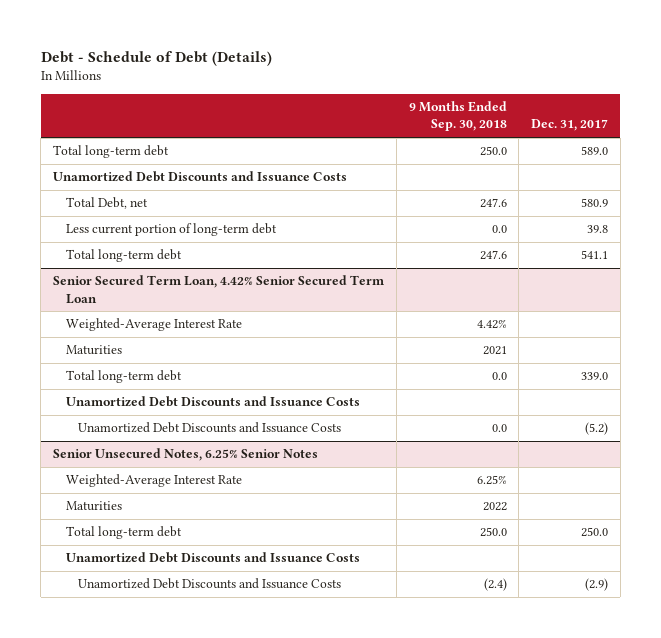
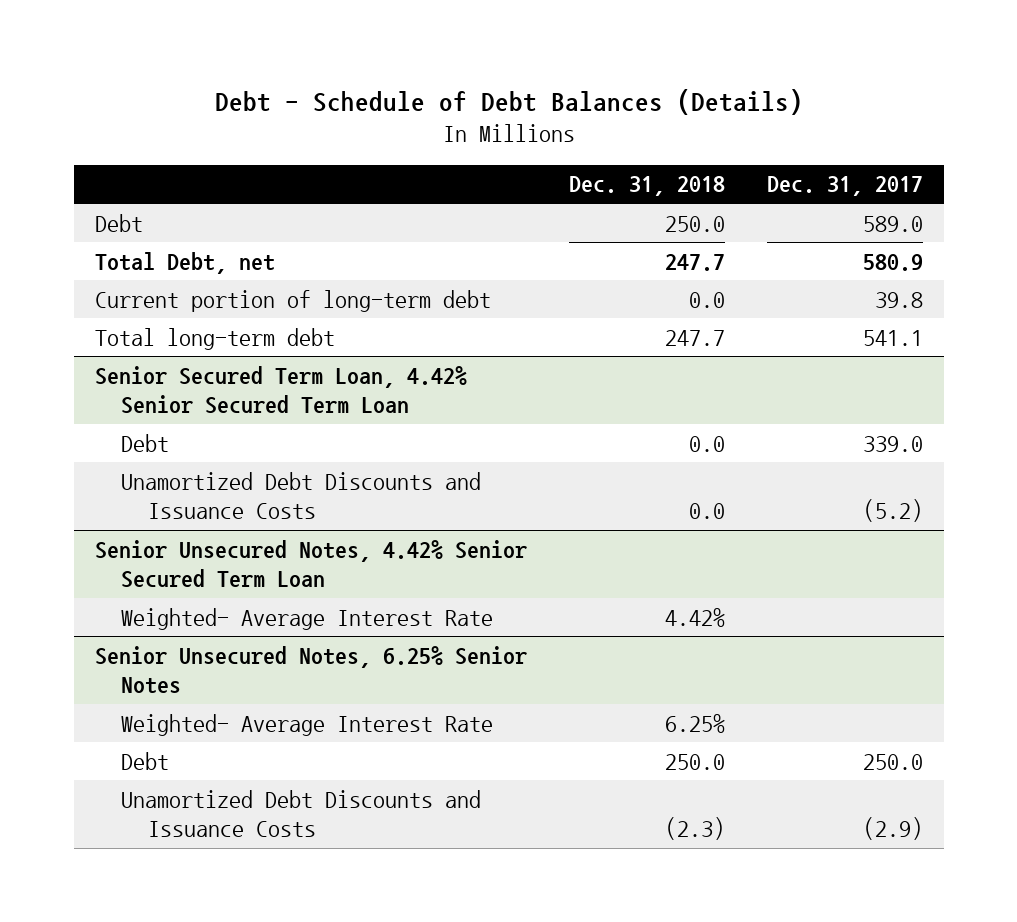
[40,50,272,66] Debt - Schedule of Debt (Details) -> [214,88,803,115] Debt - Schedule of Debt Balances (Details)
[408,101,507,132] 9 Months Ended Sep. 30, 2018 -> none
none -> [568,176,725,197] Dec. 31, 2018
[53,171,348,183] Unamortized Debt Discounts and Issuance Costs -> none
[53,145,170,159] Total long-term debt -> [94,213,143,232] Debt
[65,223,277,237] Less current portion of long-term debt -> [94,289,491,312] Current portion of long-term debt
[65,318,242,332] Weighted-Average Interest Rate -> none
[65,345,122,356] Maturities -> none
[65,396,360,408] Unamortized Debt Discounts and Issuance Costs -> none
[65,370,182,384] Total long-term debt -> [121,433,170,452] Debt
none -> [94,539,527,589] Senior Unsecured Notes, 4.42% Senior Secured Term Loan
none -> [121,607,494,630] Weighted- Average Interest Rate
[65,501,122,512] Maturities -> none
[65,552,360,564] Unamortized Debt Discounts and Issuance Costs -> none
[65,474,242,488] Weighted-Average Interest Rate -> [121,713,494,736] Weighted- Average Interest Rate
[65,526,182,540] Total long-term debt -> [121,751,170,770] Debt

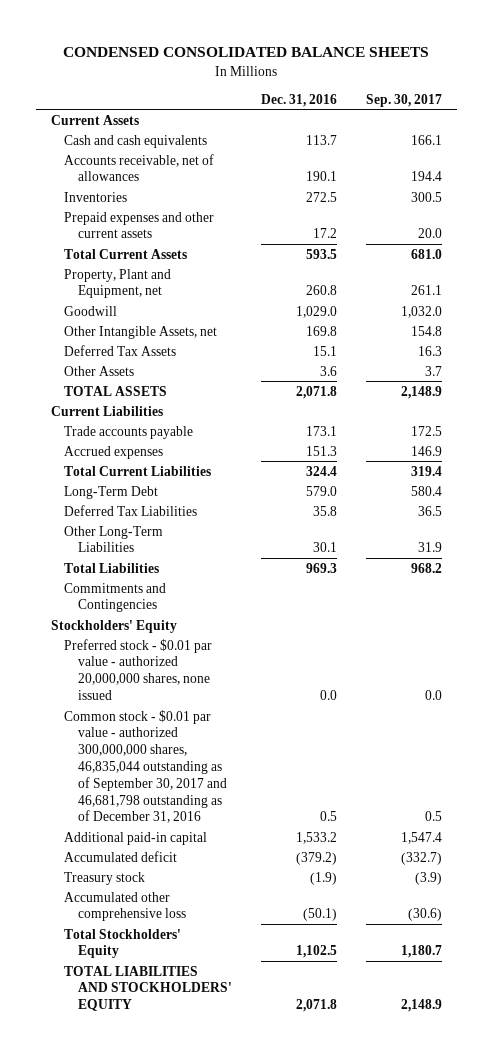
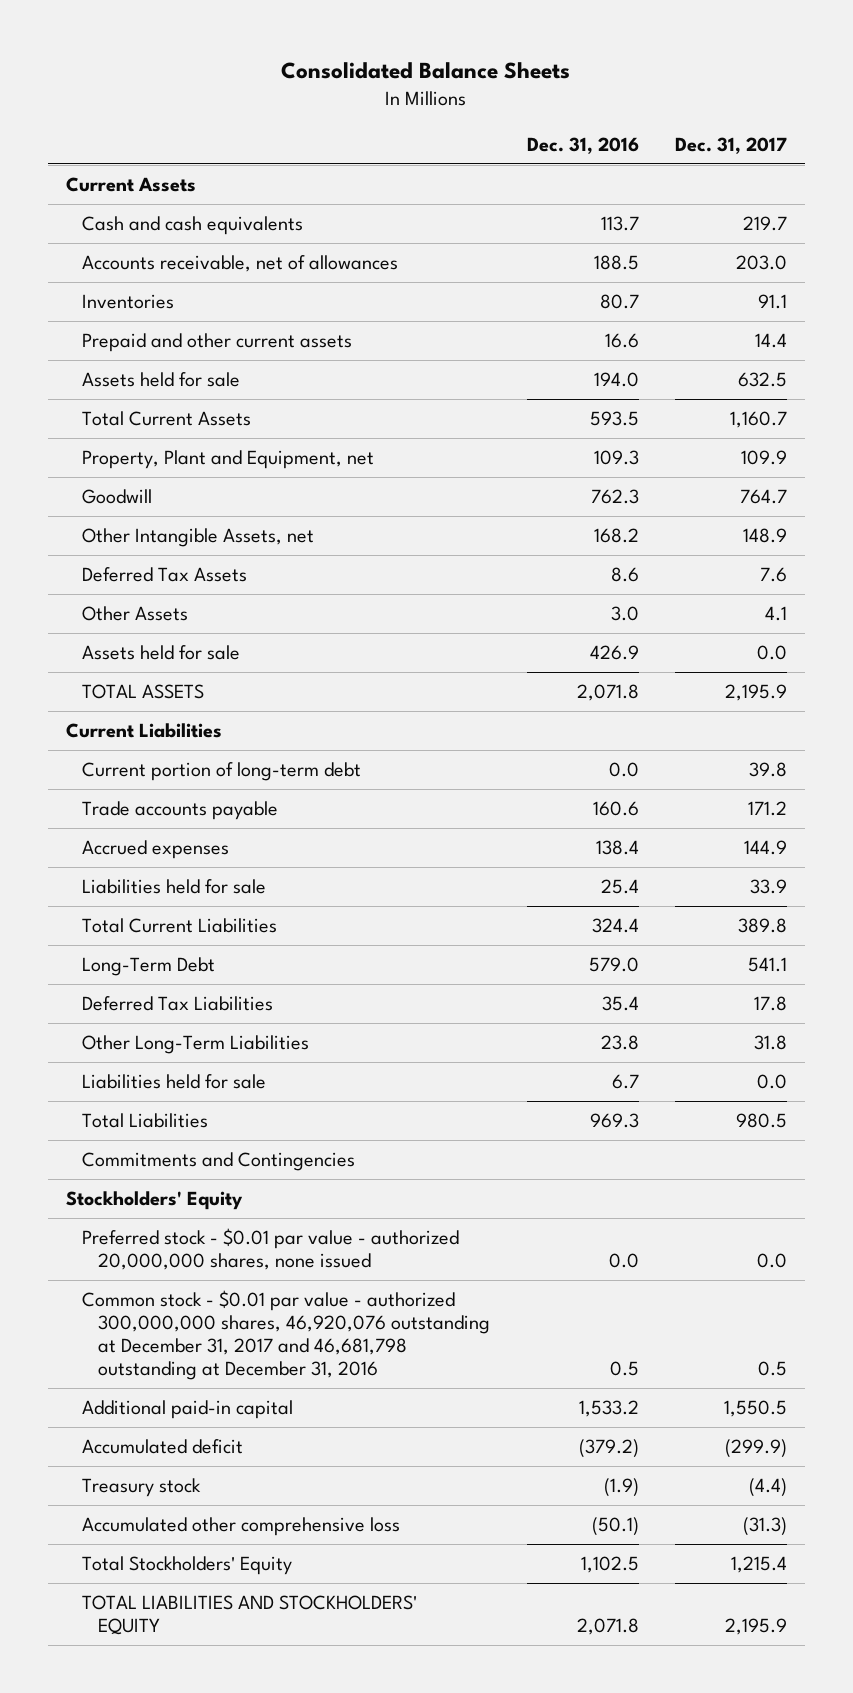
[63,47,430,58] CONDENSED CONSOLIDATED BALANCE SHEETS -> [281,62,571,80] Consolidated Balance Sheets
[366,93,443,107] Sep. 30, 2017 -> none
none -> [674,136,787,154] Dec. 31, 2017
[306,171,338,182] 190.1 -> [593,254,639,270] 188.5
[306,191,338,202] 272.5 -> [599,293,639,309] 80.7
[64,211,215,239] Prepaid expenses and other current assets -> [82,332,353,352] Prepaid and other current assets
[313,228,338,239] 17.2 -> [604,332,639,348] 16.6
none -> [82,371,241,387] Assets held for sale
[306,285,338,296] 260.8 -> [593,449,639,465] 109.3
[296,305,338,318] 1,029.0 -> [590,488,639,504] 762.3
[306,325,338,336] 169.8 -> [593,527,639,543] 168.2
[313,345,338,356] 15.1 -> [610,566,639,582] 8.6
[320,365,338,376] 3.6 -> [610,605,639,621] 3.0
none -> [82,644,241,660] Assets held for sale
none -> [82,761,362,781] Current portion of long-term debt
[306,425,338,436] 173.1 -> [592,800,639,816] 160.6
[306,445,338,456] 151.3 -> [595,839,639,855] 138.4
none -> [82,878,267,894] Liabilities held for sale
[313,505,338,516] 35.8 -> [601,995,639,1011] 35.4
[313,542,338,553] 30.1 -> [600,1034,639,1050] 23.8
none -> [82,1073,267,1089] Liabilities held for sale
[64,709,228,824] Common stock - $0.01 par value - authorized 300,000,000 shares, 46,835,044 outstanding as of September 30, 2017 and 46,681,798 outstanding as of December 31, 2016 -> [82,1289,491,1380] Common stock - $0.01 par value - authorized 300,000,000 shares, 46,920,076 outstanding at December 31, 2017 and 46,681,798 outstanding at December 31, 2016

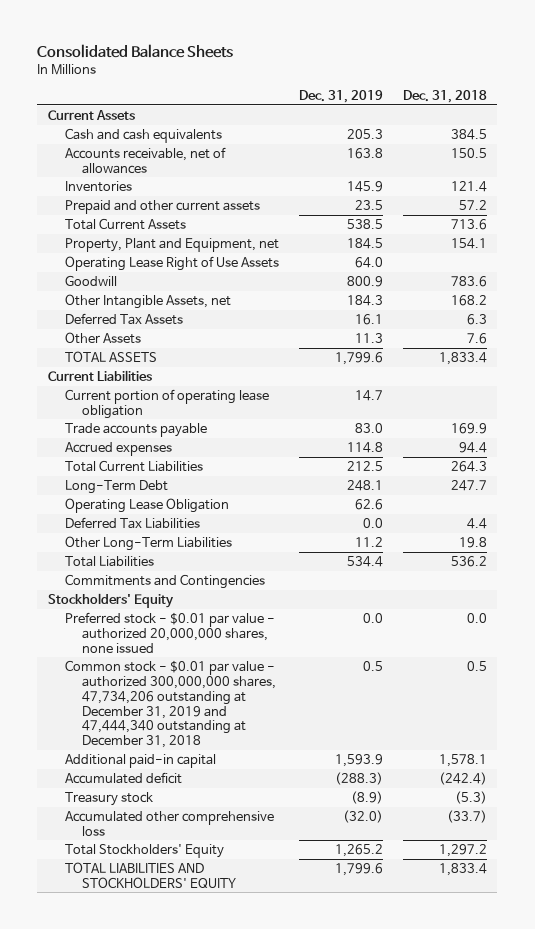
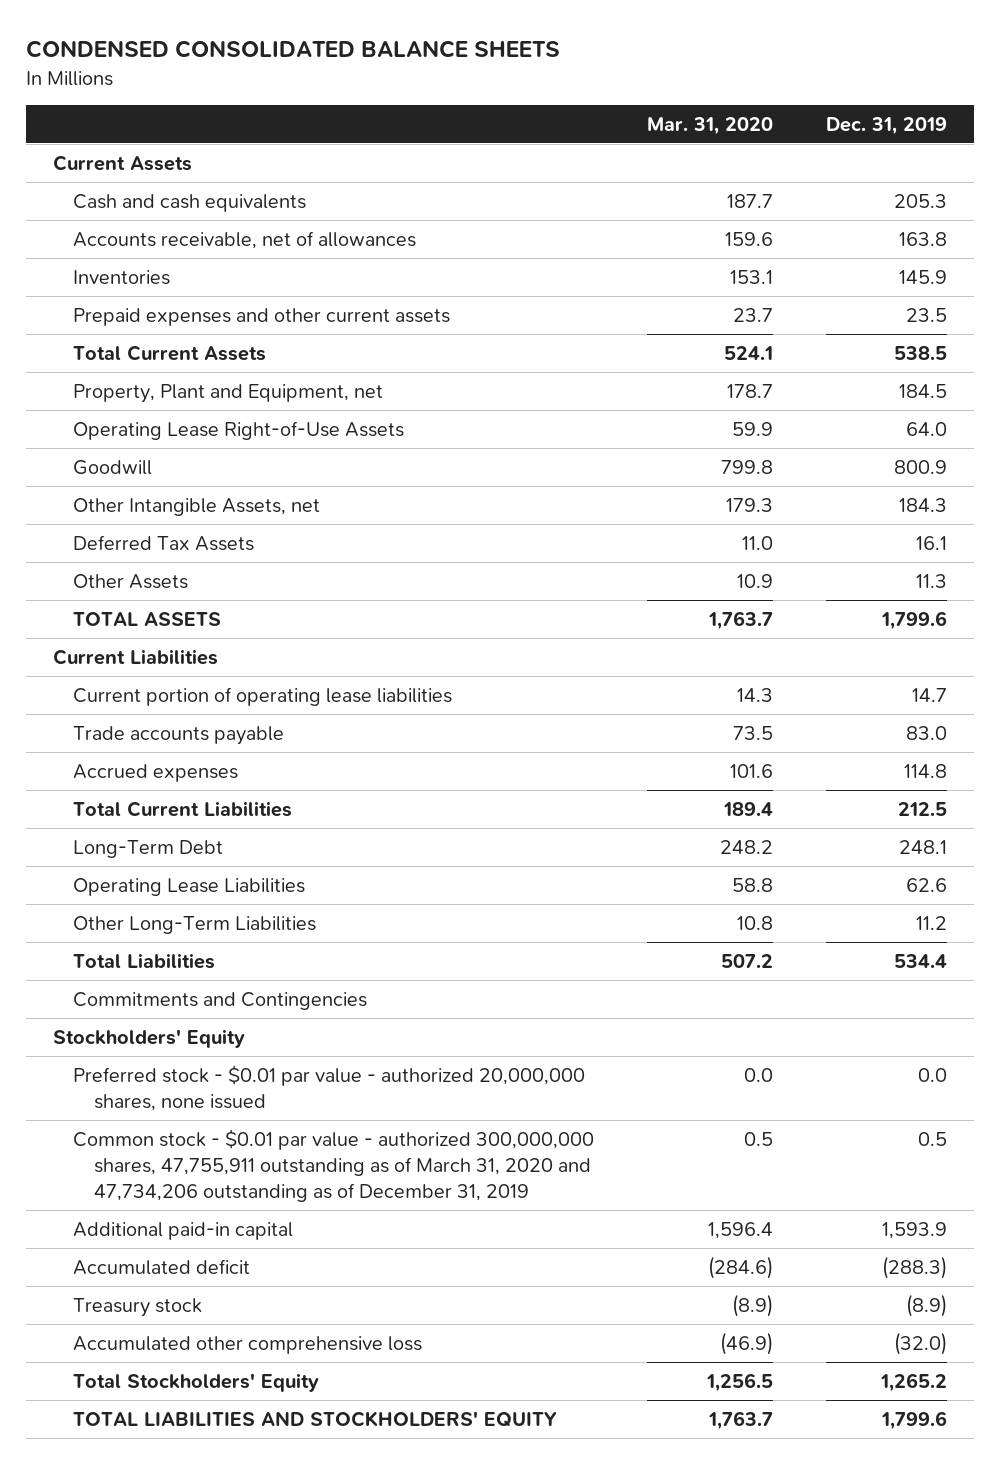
[37,43,234,58] Consolidated Balance Sheets -> [26,40,561,59] CONDENSED CONSOLIDATED BALANCE SHEETS
[403,90,488,104] Dec. 31, 2018 -> none
none -> [647,116,774,135] Mar. 31, 2020
[64,199,260,214] Prepaid and other current assets -> [73,307,451,326] Prepaid expenses and other current assets
[64,255,279,271] Operating Lease Right of Use Assets -> [73,420,405,440] Operating Lease Right-of-Use Assets
[64,388,269,419] Current portion of operating lease obligation -> [73,686,453,706] Current portion of operating lease liabilities
[64,516,200,529] Deferred Tax Liabilities -> none
[64,497,229,513] Operating Lease Obligation -> [73,877,306,896] Operating Lease Liabilities
[64,659,276,749] Common stock - $0.01 par value - authorized 300,000,000 shares, 47,734,206 outstanding at December 31, 2019 and 47,444,340 outstanding at December 31, 2018 -> [73,1128,595,1202] Common stock - $0.01 par value - authorized 300,000,000 shares, 47,755,911 outstanding as of March 31, 2020 and 47,734,206 outstanding as of December 31, 2019

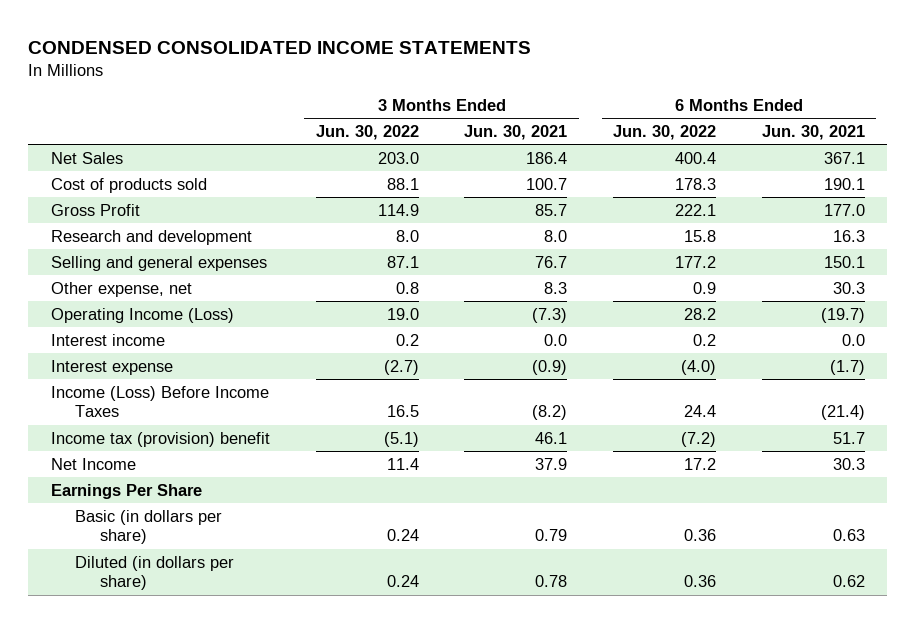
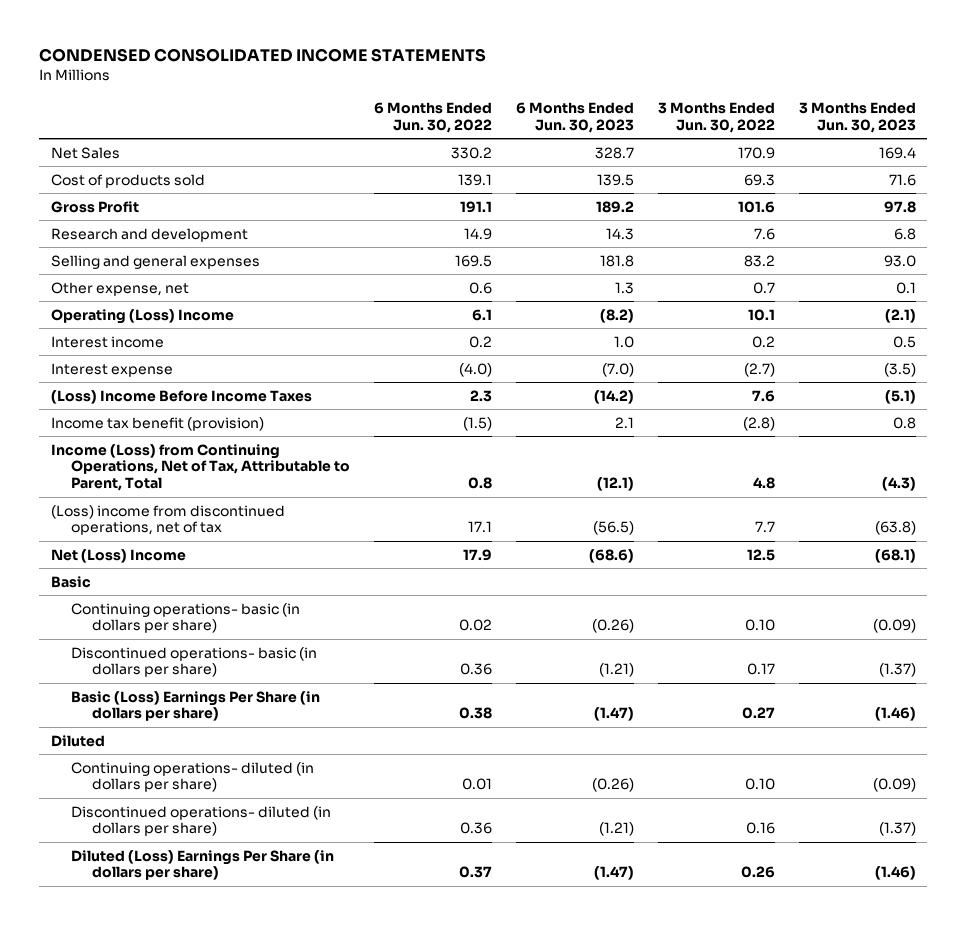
[464,124,568,140] Jun. 30, 2021 -> none
[761,124,865,140] Jun. 30, 2021 -> none
none -> [516,101,635,133] 6 Months Ended Jun. 30, 2023
none -> [798,101,916,133] 3 Months Ended Jun. 30, 2023
[377,151,419,164] 203.0 -> [737,146,775,159] 170.9
[674,151,716,164] 400.4 -> [451,146,493,159] 330.2
[386,177,419,190] 88.1 -> [743,173,775,186] 69.3
[674,177,716,190] 178.3 -> [458,173,493,186] 139.1
[377,203,419,216] 114.9 -> [737,200,775,213] 101.6
[674,203,716,216] 222.1 -> [460,200,493,213] 191.1
[395,229,419,242] 8.0 -> [753,227,775,240] 7.6
[683,229,716,242] 15.8 -> [464,227,493,240] 14.9
[386,255,419,268] 87.1 -> [743,254,775,267] 83.2
[674,255,716,268] 177.2 -> [455,254,493,267] 169.5
[395,281,419,294] 0.8 -> [752,281,775,294] 0.7
[692,281,716,294] 0.9 -> [469,281,493,294] 0.6
[51,307,235,323] Operating Income (Loss) -> [51,308,235,324] Operating (Loss) Income
[386,307,419,320] 19.0 -> [747,308,775,321] 10.1
[683,307,716,320] 28.2 -> [472,308,493,321] 6.1
[51,385,270,418] Income (Loss) Before Income Taxes -> [51,389,313,404] (Loss) Income Before Income Taxes
[386,405,419,418] 16.5 -> [751,389,775,402] 7.6
[683,405,716,418] 24.4 -> [470,389,493,402] 2.3
[51,431,271,447] Income tax (provision) benefit -> [51,416,265,431] Income tax benefit (provision)
[383,431,419,447] (5.1) -> [742,416,775,431] (2.8)
[680,431,716,447] (7.2) -> [463,416,493,431] (1.5)
none -> [51,443,351,492] Income (Loss) from Continuing Operations, Net of Tax, Attributable to Parent, Total
none -> [51,504,286,536] (Loss) income from discontinued operations, net of tax
[51,457,137,470] Net Income -> [51,548,187,563] Net (Loss) Income
[386,457,419,470] 11.4 -> [746,548,775,561] 12.5
[683,457,716,470] 17.2 -> [463,548,493,561] 17.9
[51,483,203,499] Earnings Per Share -> [51,575,92,588] Basic
none -> [71,602,301,634] Continuing operations- basic (in dollars per share)
none -> [71,646,318,678] Discontinued operations- basic (in dollars per share)
[75,509,223,545] Basic (in dollars per share) -> [71,690,321,722] Basic (Loss) Earnings Per Share (in dollars per share)
[386,529,419,542] 0.24 -> [741,707,775,720] 0.27
[683,529,716,542] 0.36 -> [459,707,493,720] 0.38
none -> [51,734,106,747] Diluted
none -> [71,761,315,793] Continuing operations- diluted (in dollars per share)
none -> [71,805,332,837] Discontinued operations- diluted (in dollars per share)
[75,555,235,591] Diluted (in dollars per share) -> [71,849,335,881] Diluted (Loss) Earnings Per Share (in dollars per share)
[386,575,419,588] 0.24 -> [740,866,775,879] 0.26
[683,575,716,588] 0.36 -> [459,866,493,879] 0.37

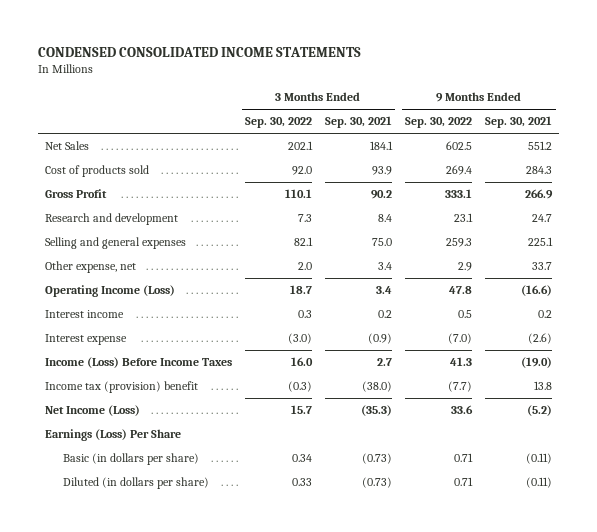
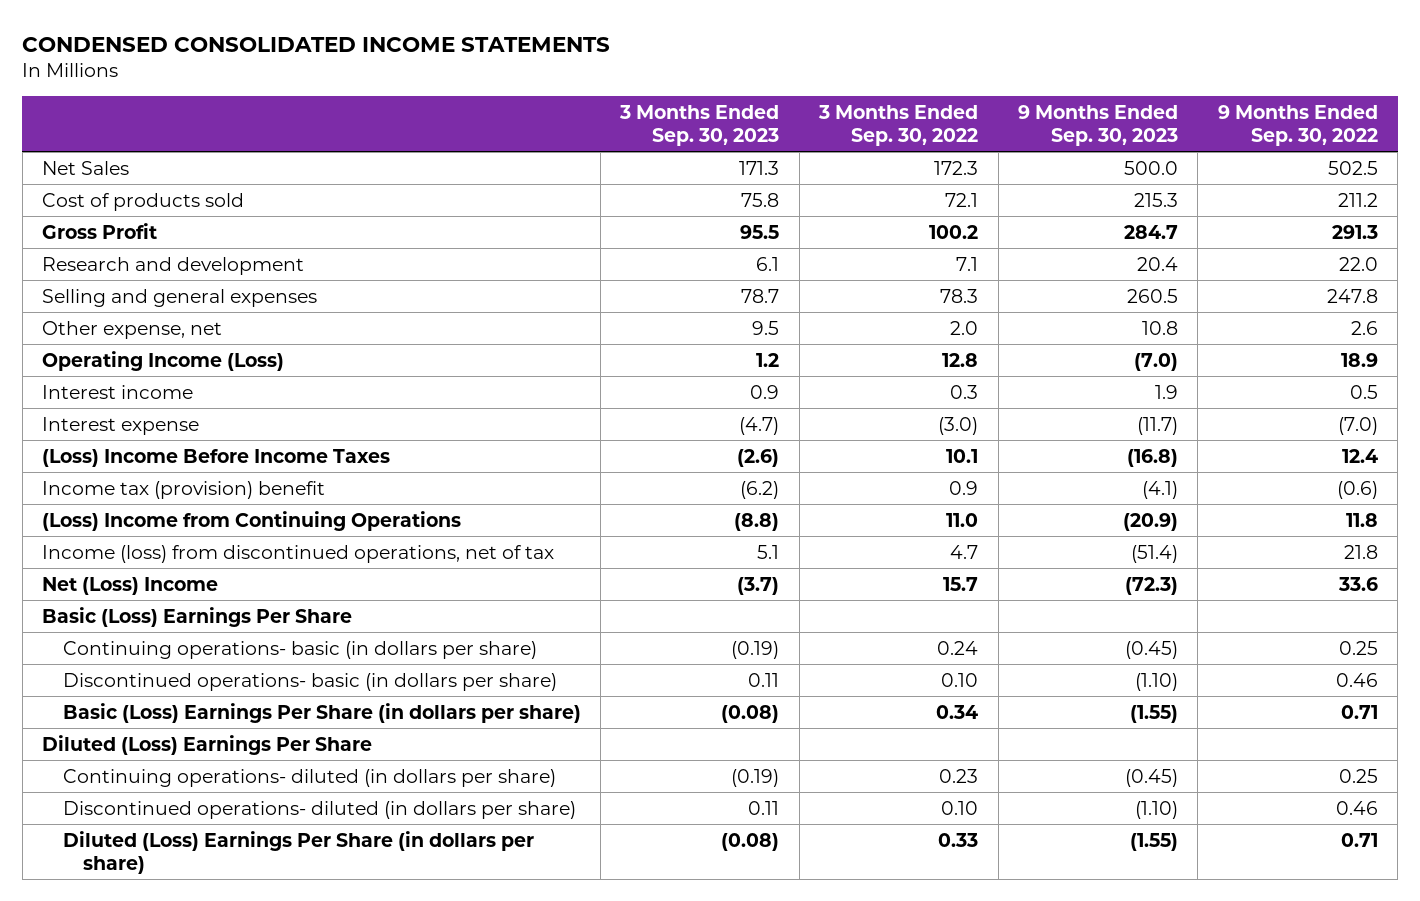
[325,116,393,129] Sep. 30, 2021 -> none
[485,116,553,129] Sep. 30, 2021 -> none
none -> [619,104,780,146] 3 Months Ended Sep. 30, 2023
none -> [1017,104,1178,146] 9 Months Ended Sep. 30, 2023
[287,141,313,151] 202.1 -> [934,160,979,175] 172.3
[446,141,473,151] 602.5 -> [1327,160,1378,175] 502.5
[291,166,312,176] 92.0 -> [945,192,979,207] 72.1
[446,165,473,176] 269.4 -> [1337,192,1378,207] 211.2
[284,189,312,199] 110.1 -> [929,224,979,239] 100.2
[445,189,473,199] 333.1 -> [1331,224,1378,239] 291.3
[297,214,312,223] 7.3 -> [956,256,979,271] 7.1
[454,213,474,223] 23.1 -> [1338,256,1378,271] 22.0
[293,237,313,247] 82.1 -> [940,288,979,303] 78.3
[446,238,473,248] 259.3 -> [1326,288,1378,303] 247.8
[458,262,473,272] 2.9 -> [1350,320,1378,335] 2.6
[289,285,312,295] 18.7 -> [942,352,979,367] 12.8
[449,286,473,295] 47.8 -> [1340,352,1378,367] 18.9
[44,357,232,369] Income (Loss) Before Income Taxes -> [42,448,391,467] (Loss) Income Before Income Taxes
[290,357,313,367] 16.0 -> [946,448,979,463] 10.1
[450,357,473,367] 41.3 -> [1341,448,1378,463] 12.4
[287,381,312,393] (0.3) -> [949,480,979,495] 0.9
[448,381,473,393] (7.7) -> [1336,480,1378,499] (0.6)
none -> [42,510,462,531] (Loss) Income from Continuing Operations
none -> [42,544,555,563] Income (loss) from discontinued operations, net of tax
[44,405,140,417] Net Income (Loss) -> [42,576,219,595] Net (Loss) Income
[44,429,181,442] Earnings (Loss) Per Share -> [42,606,353,627] Basic (Loss) Earnings Per Share
none -> [62,640,537,659] Continuing operations- basic (in dollars per share)
none -> [62,672,557,691] Discontinued operations- basic (in dollars per share)
[63,453,200,466] Basic (in dollars per share) -> [62,702,581,723] Basic (Loss) Earnings Per Share (in dollars per share)
none -> [42,734,373,755] Diluted (Loss) Earnings Per Share
none -> [62,768,556,787] Continuing operations- diluted (in dollars per share)
none -> [62,800,576,819] Discontinued operations- diluted (in dollars per share)
[63,477,210,490] Diluted (in dollars per share) -> [62,830,534,874] Diluted (Loss) Earnings Per Share (in dollars per share)

